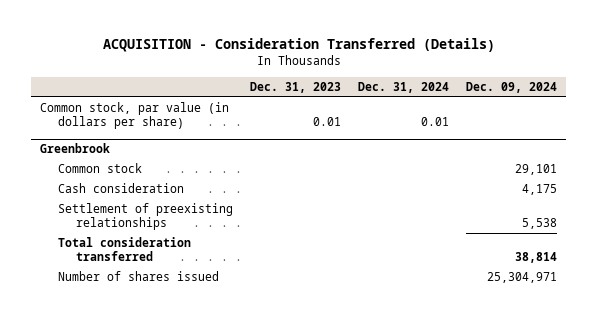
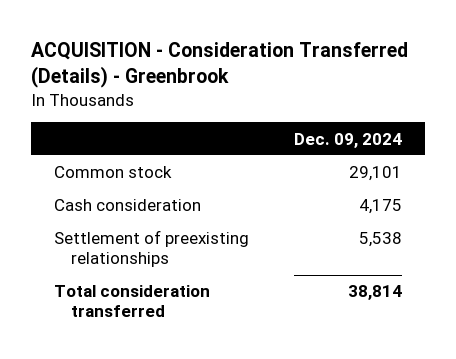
[102,38,495,53] ACQUISITION - Consideration Transferred (Details) -> [30,41,408,88] ACQUISITION - Consideration Transferred (Details) - Greenbrook
[250,81,342,93] Dec. 31, 2023 -> none
[358,81,450,93] Dec. 31, 2024 -> none
[39,102,229,130] Common stock, par value (in dollars per share) -> none
[39,143,110,154] Greenbrook -> none
[58,271,220,282] Number of shares issued -> none

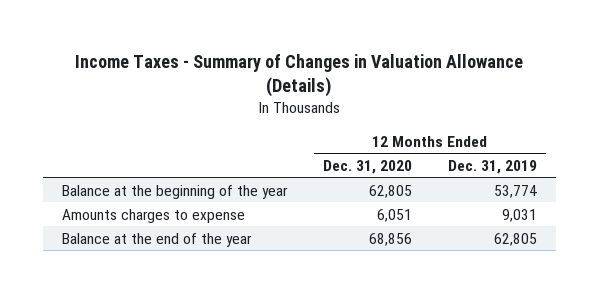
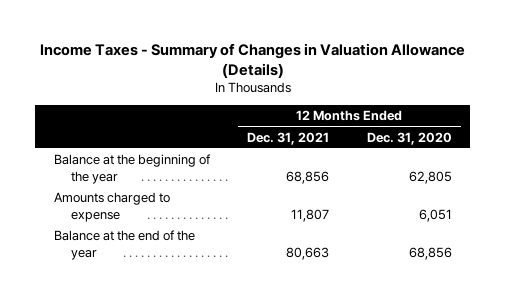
[448,159,538,174] Dec. 31, 2019 -> none
none -> [247,131,330,145] Dec. 31, 2021
[61,208,245,223] Amounts charges to expense -> [53,192,170,222] Amounts charged to expense

